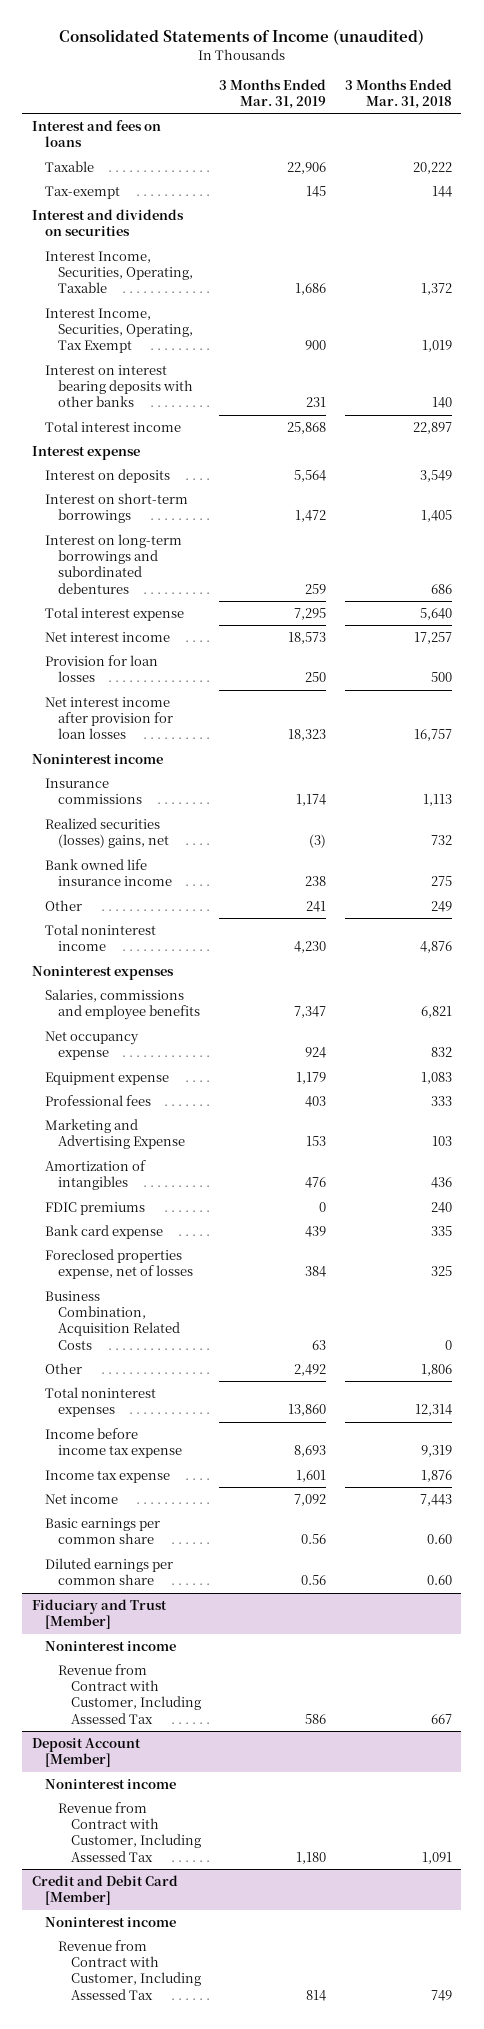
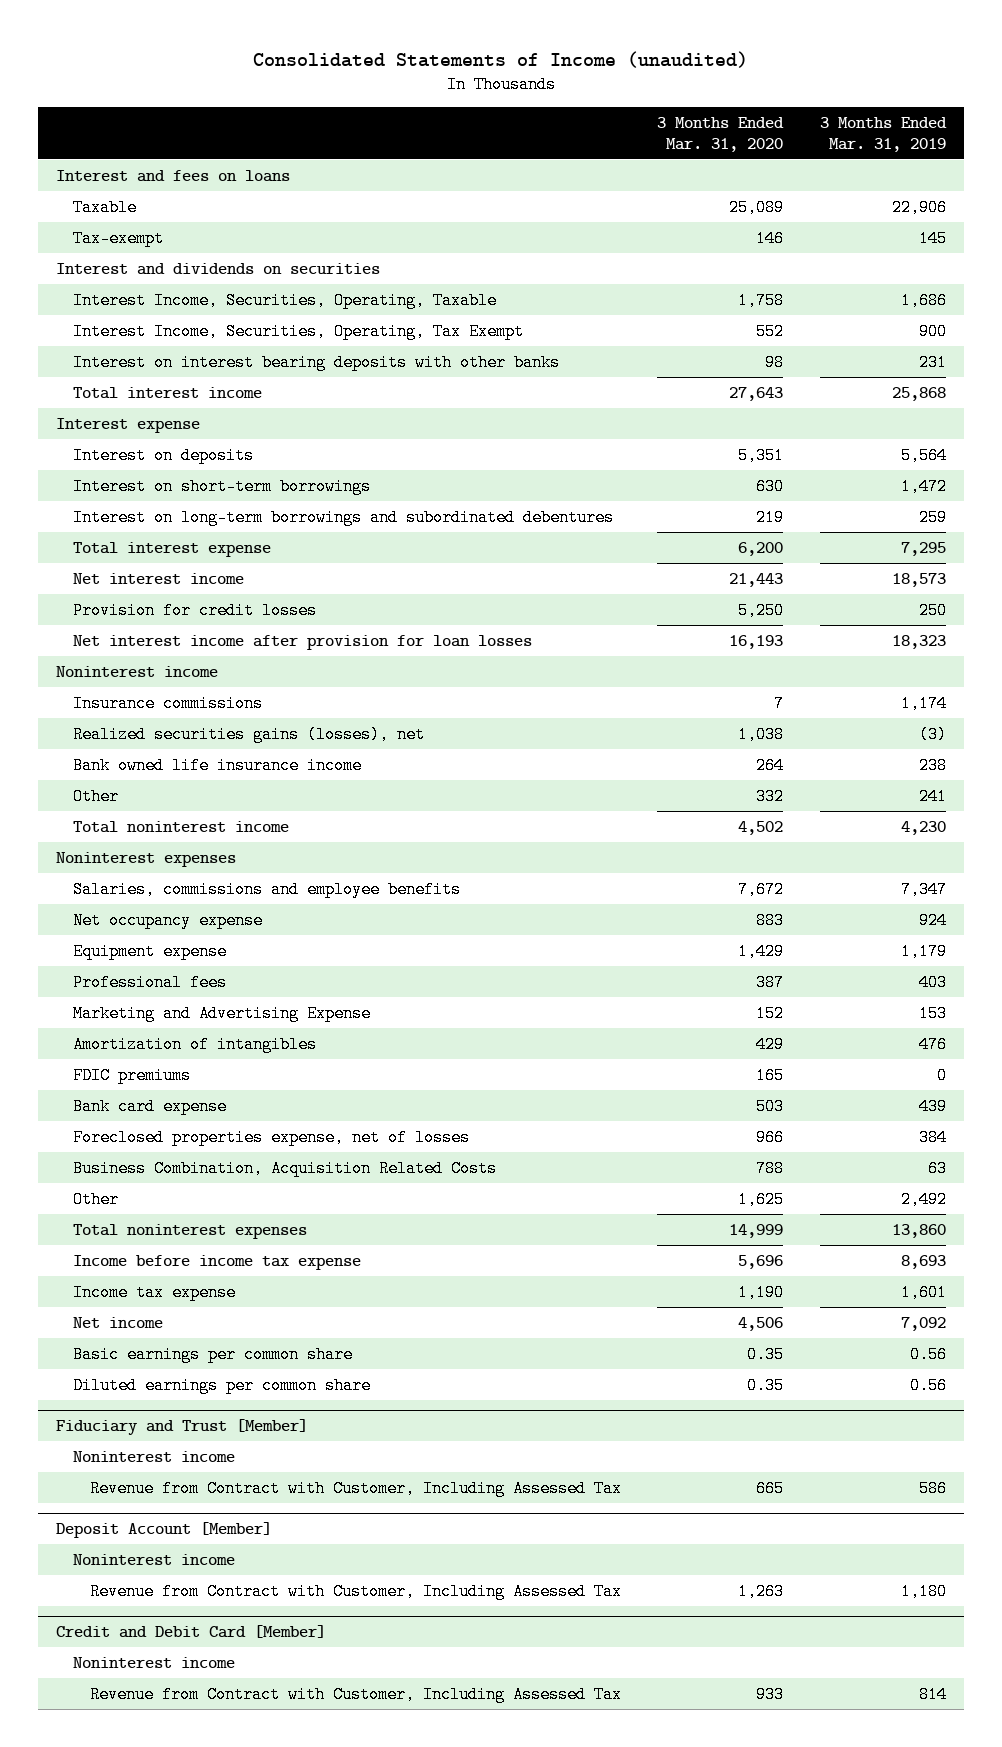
[344,78,452,109] 3 Months Ended Mar. 31, 2018 -> none
none -> [657,117,785,152] 3 Months Ended Mar. 31, 2020
[44,654,158,683] Provision for loan losses -> [72,601,317,619] Provision for credit losses
[44,817,169,849] Realized securities (losses) gains, net -> [72,725,425,743] Realized securities gains (losses), net

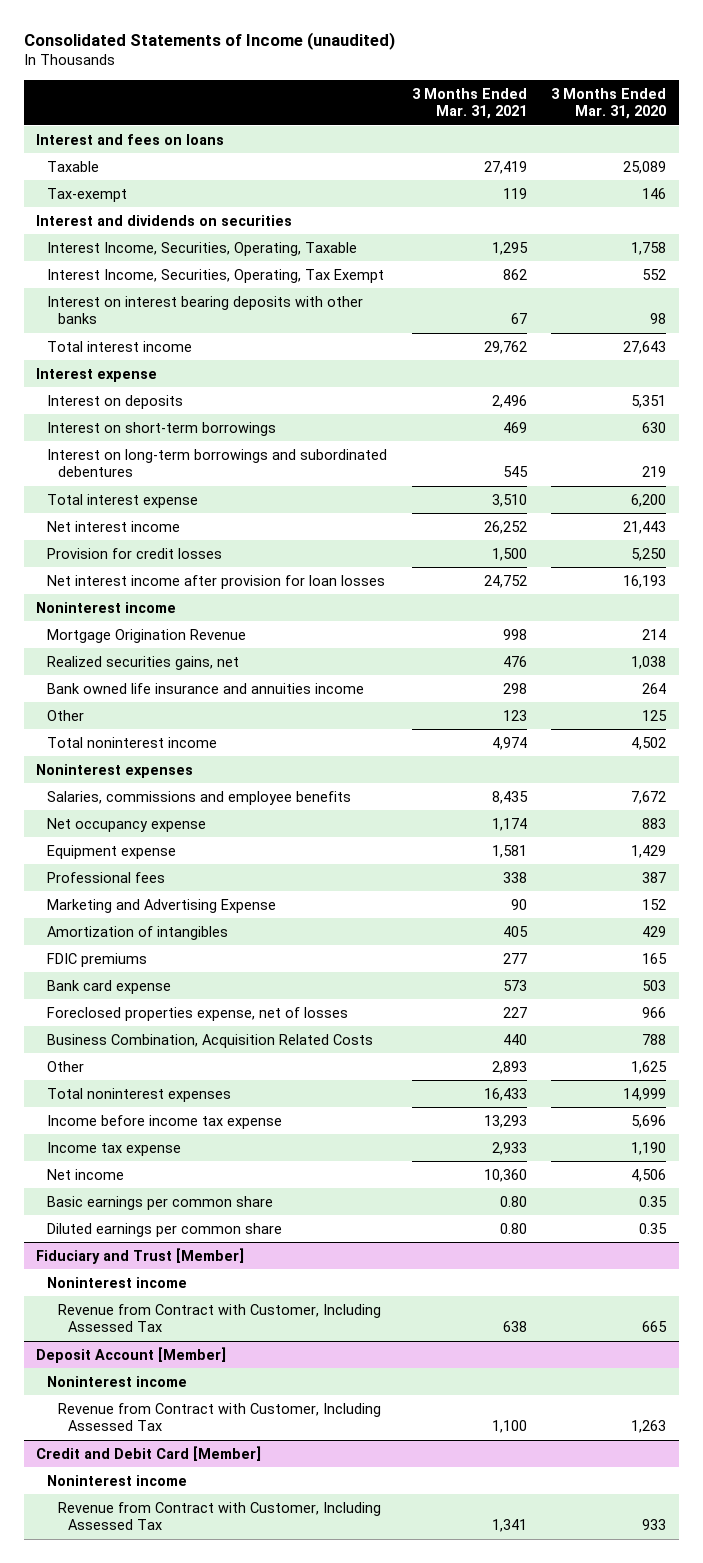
[819,117,947,152] 3 Months Ended Mar. 31, 2019 -> none
none -> [411,87,527,120] 3 Months Ended Mar. 31, 2021
[72,694,263,712] Insurance commissions -> none
none -> [46,628,246,643] Mortgage Origination Revenue
[72,725,425,743] Realized securities gains (losses), net -> [46,655,239,670] Realized securities gains, net
[72,756,362,774] Bank owned life insurance income -> [46,682,364,694] Bank owned life insurance and annuities income
[756,787,785,805] 332 -> [642,709,668,721] 125

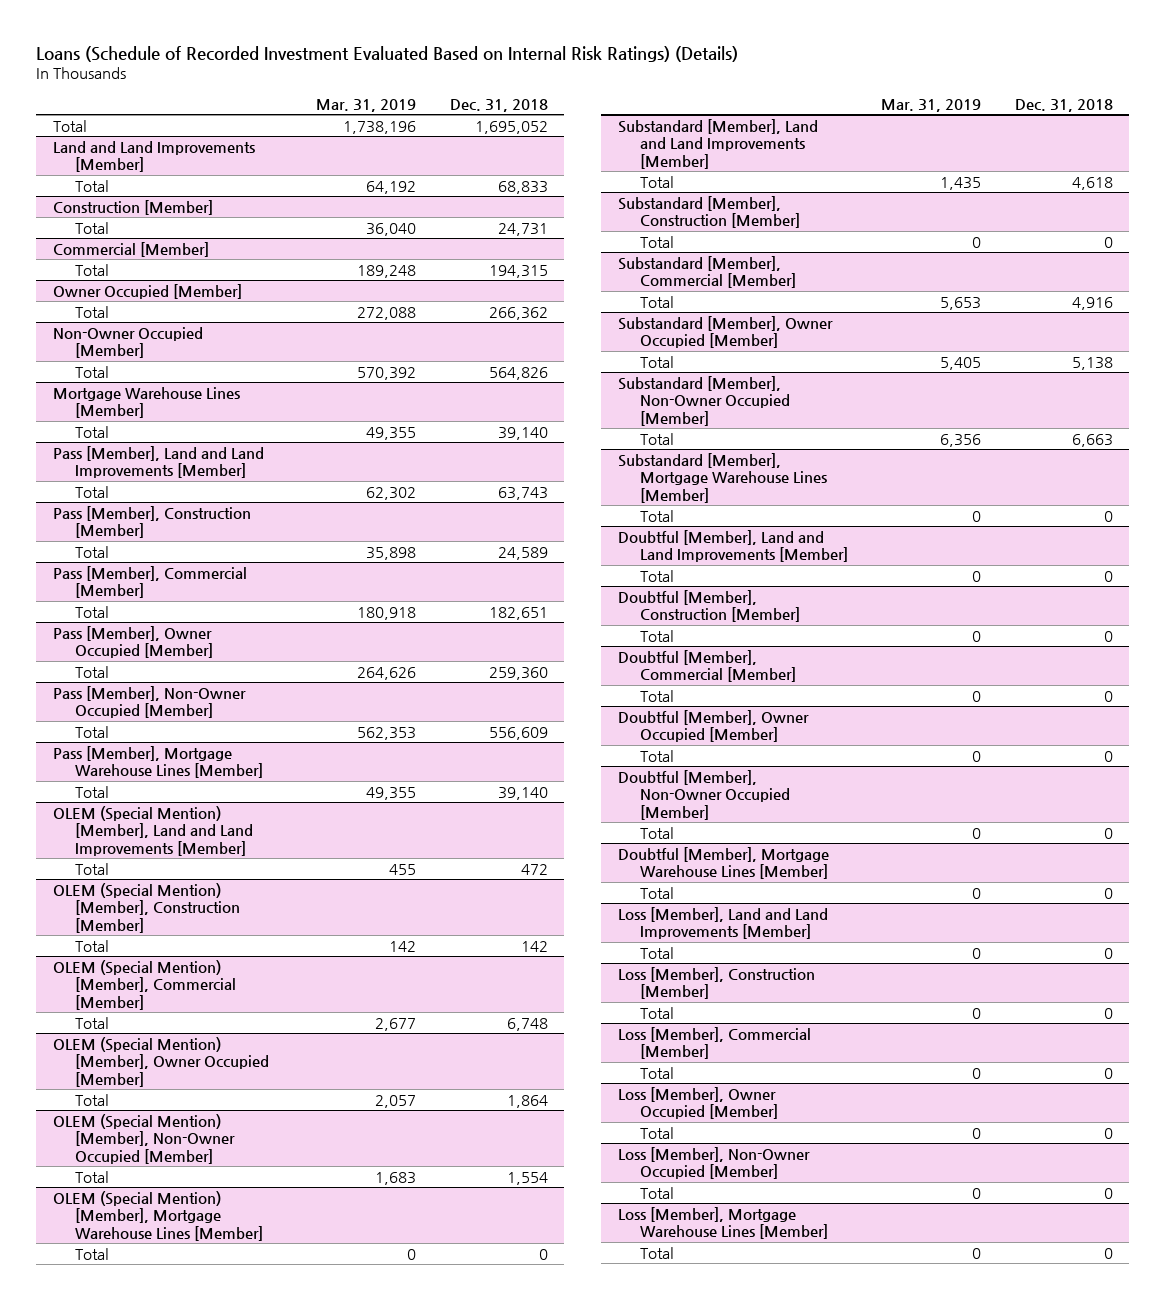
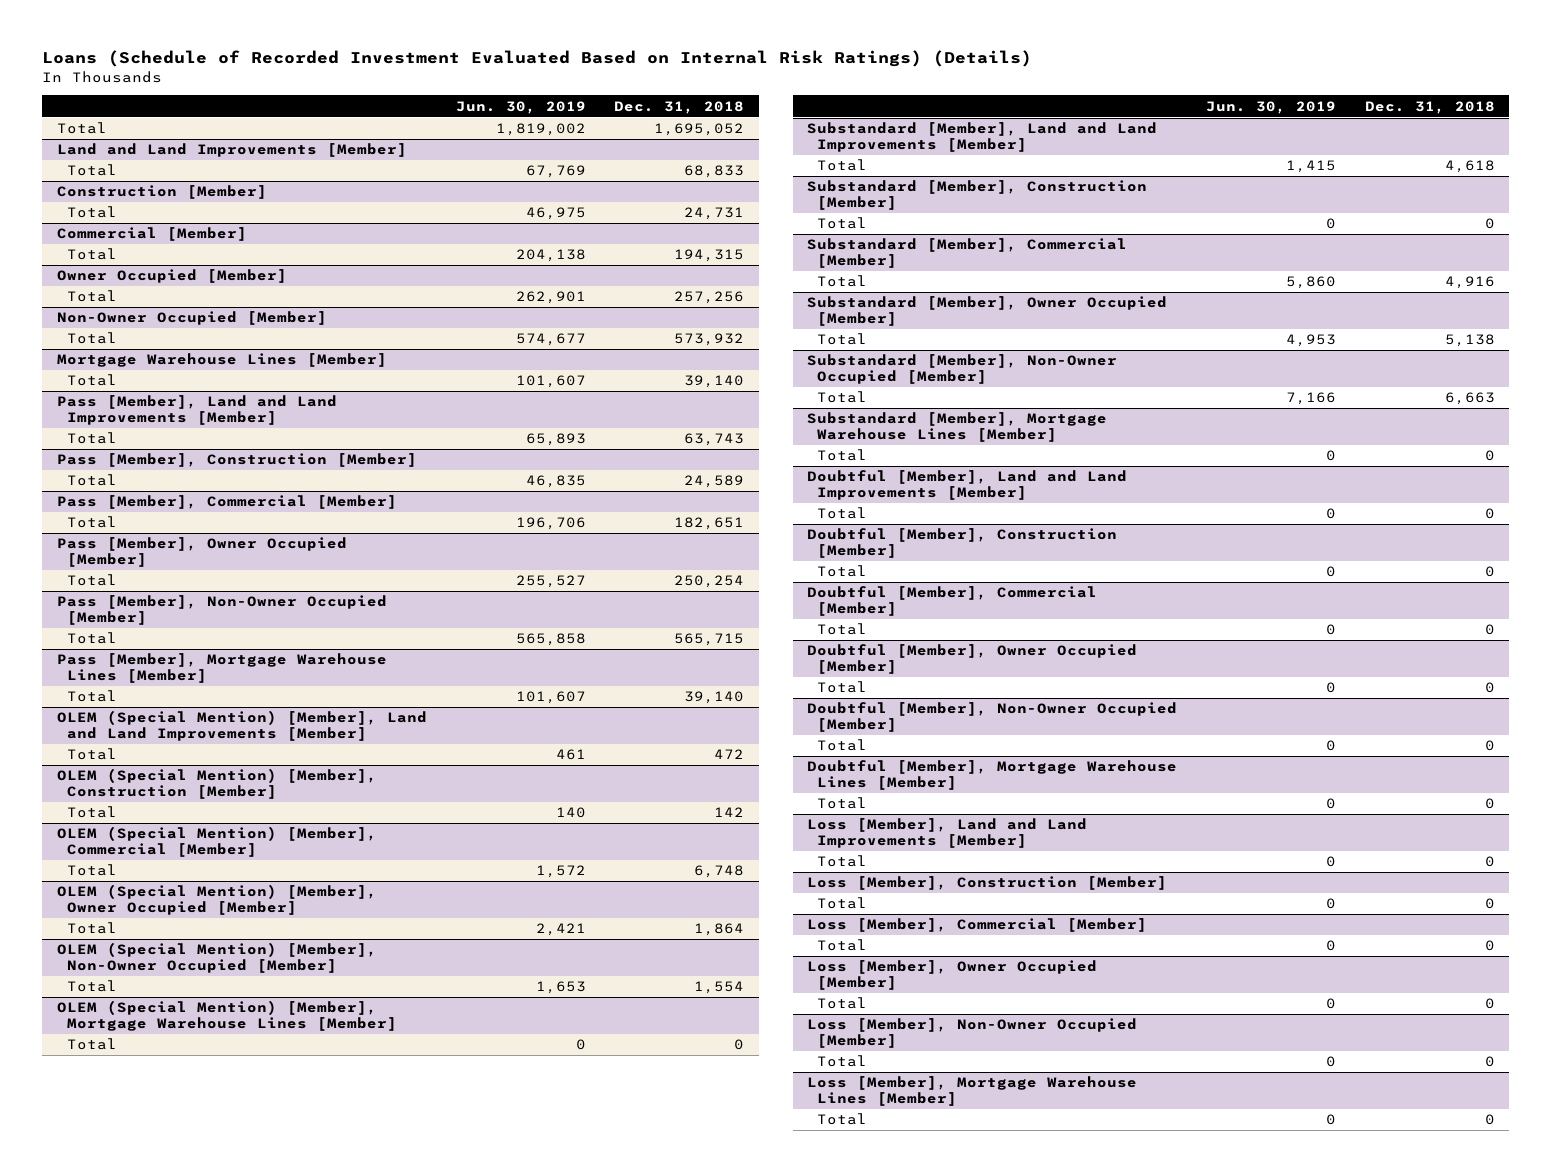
[316,98,417,112] Mar. 31, 2019 -> none
none -> [455,100,586,114] Jun. 30, 2019
[488,306,548,320] 266,362 -> [674,291,745,305] 257,256
[488,366,548,380] 564,826 -> [674,333,745,347] 573,932
[488,666,548,680] 259,360 -> [674,575,745,589] 250,254
[488,726,548,740] 556,609 -> [674,633,745,647] 565,715

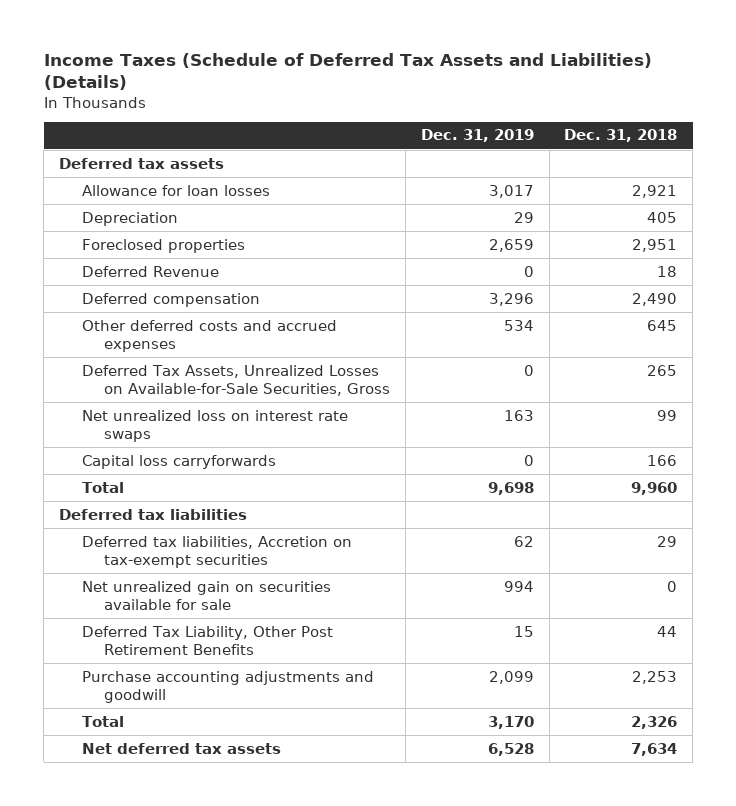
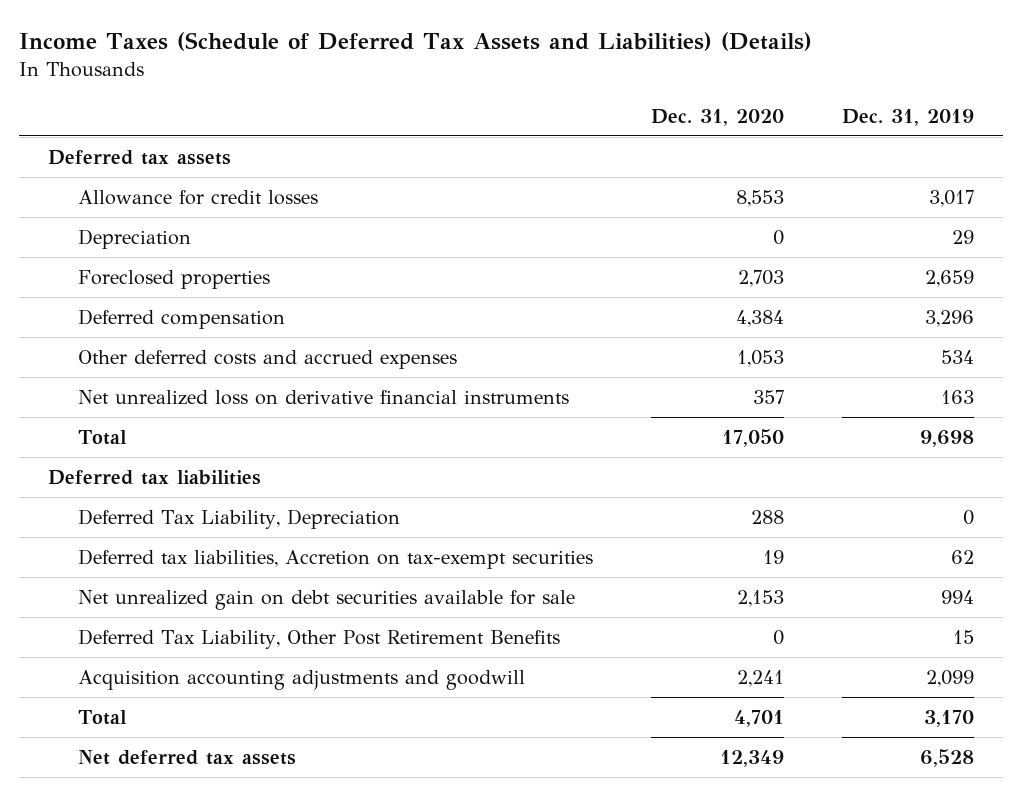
[564,129,678,143] Dec. 31, 2018 -> none
none -> [650,108,784,126] Dec. 31, 2020
[81,184,270,196] Allowance for loan losses -> [77,189,318,205] Allowance for credit losses
[81,265,219,277] Deferred Revenue -> none
[81,364,391,397] Deferred Tax Assets, Unrealized Losses on Available-for-Sale Securities, Gross -> none
[81,454,276,469] Capital loss carryforwards -> none
[81,409,348,443] Net unrealized loss on interest rate swaps -> [77,389,569,405] Net unrealized loss on derivative financial instruments
none -> [77,508,400,529] Deferred Tax Liability, Depreciation
[81,580,331,611] Net unrealized gain on securities available for sale -> [77,589,575,610] Net unrealized gain on debt securities available for sale
[81,670,374,704] Purchase accounting adjustments and goodwill -> [77,669,525,690] Acquisition accounting adjustments and goodwill

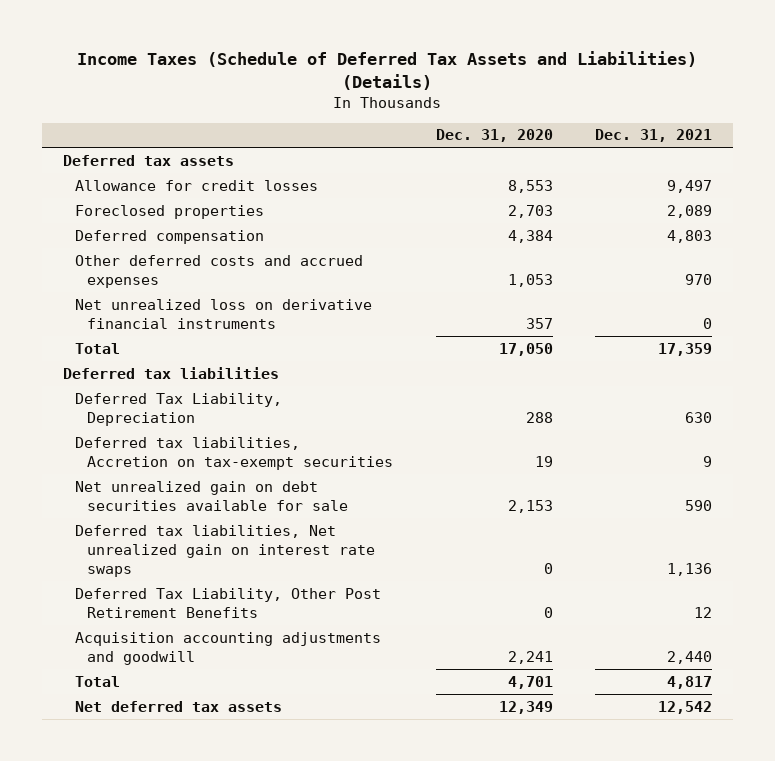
[841,108,974,126] Dec. 31, 2019 -> none
none -> [594,129,712,143] Dec. 31, 2021
[77,228,191,249] Depreciation -> none
none -> [75,524,376,577] Deferred tax liabilities, Net unrealized gain on interest rate swaps

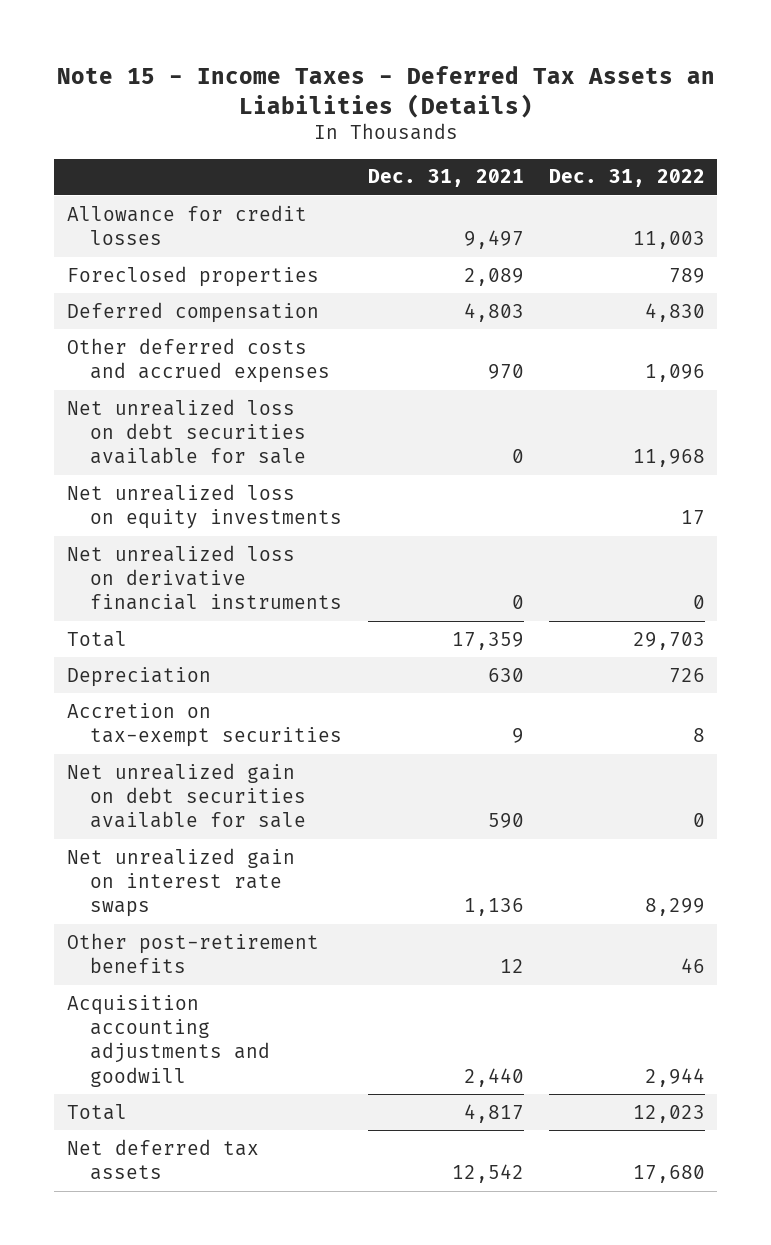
[77,50,698,90] Income Taxes (Schedule of Deferred Tax Assets and Liabilities) (Details) -> [56,65,715,118] Note 15 - Income Taxes - Deferred Tax Assets an Liabilities (Details)
[435,129,553,143] Dec. 31, 2020 -> none
none -> [548,169,705,188] Dec. 31, 2022
[62,154,234,166] Deferred tax assets -> none
none -> [66,398,307,465] Net unrealized loss on debt securities available for sale
none -> [66,483,343,530] Net unrealized loss on equity investments
[62,366,279,379] Deferred tax liabilities -> none
[75,392,283,426] Deferred Tax Liability, Depreciation -> [66,666,211,687] Depreciation
[75,436,394,470] Deferred tax liabilities, Accretion on tax-exempt securities -> [66,702,343,748] Accretion on tax-exempt securities
[75,524,376,577] Deferred tax liabilities, Net unrealized gain on interest rate swaps -> [66,847,295,918] Net unrealized gain on interest rate swaps
[75,587,382,618] Deferred Tax Liability, Other Post Retirement Benefits -> [66,932,319,974] Other post-retirement benefits

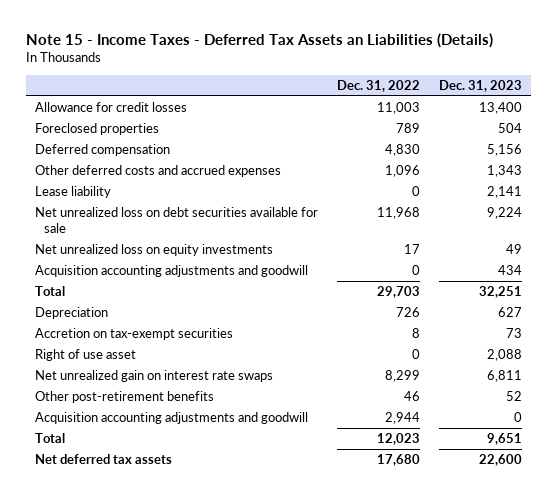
[367,169,524,188] Dec. 31, 2021 -> none
none -> [438,79,522,92] Dec. 31, 2023
none -> [35,185,112,198] Lease liability
[66,544,343,611] Net unrealized loss on derivative financial instruments -> none
none -> [35,264,309,277] Acquisition accounting adjustments and goodwill
[66,762,307,829] Net unrealized gain on debt securities available for sale -> none
none -> [35,348,137,361] Right of use asset

